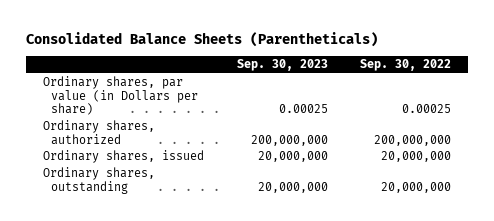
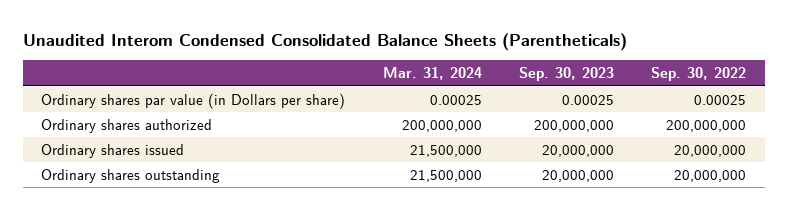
[26,32,379,48] Consolidated Balance Sheets (Parentheticals) -> [22,32,627,51] Unaudited Interom Condensed Consolidated Balance Sheets (Parentheticals)
none -> [382,67,482,81] Mar. 31, 2024
[42,76,199,116] Ordinary shares, par value (in Dollars per share) -> [41,92,346,109] Ordinary shares par value (in Dollars per share)
[42,120,155,145] Ordinary shares, authorized -> [41,118,213,133] Ordinary shares authorized
[42,150,204,164] Ordinary shares, issued -> [41,143,185,158] Ordinary shares issued
[42,167,155,194] Ordinary shares, outstanding -> [41,168,221,183] Ordinary shares outstanding

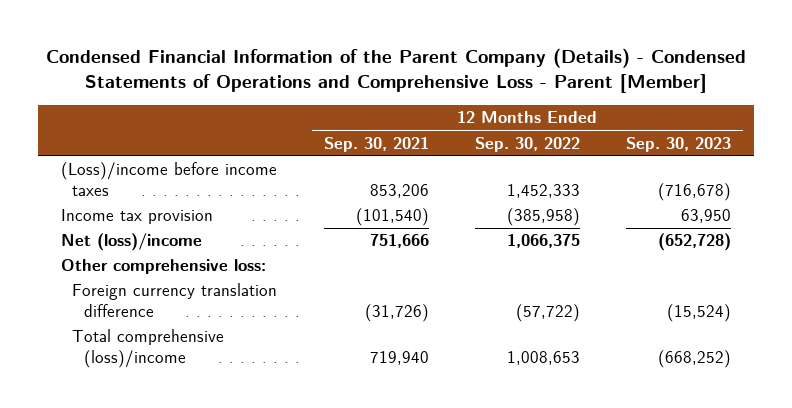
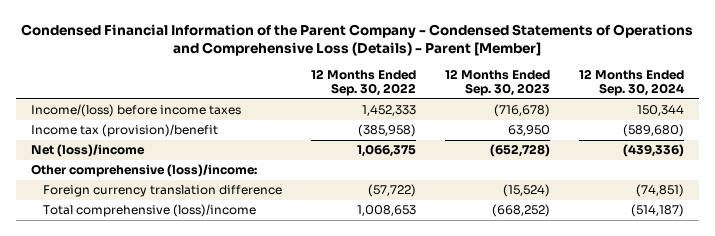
[45,47,746,94] Condensed Financial Information of the Parent Company (Details) - Condensed Statements of Operations and Comprehensive Loss - Parent [Member] -> [21,23,694,56] Condensed Financial Information of the Parent Company - Condensed Statements of Operations and Comprehensive Loss (Details) - Parent [Member]
[323,136,429,152] Sep. 30, 2021 -> none
none -> [579,68,685,96] 12 Months Ended Sep. 30, 2024
[60,162,277,196] (Loss)/income before income taxes -> [30,104,241,118] Income/(loss) before income taxes
[60,209,213,225] Income tax provision -> [30,124,218,138] Income tax (provision)/benefit
[60,259,266,275] Other comprehensive loss: -> [30,164,257,178] Other comprehensive (loss)/income:

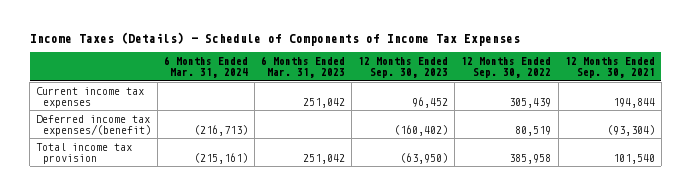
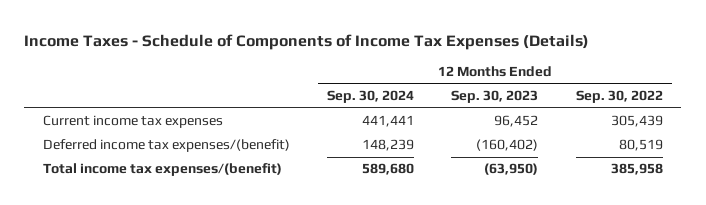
[29,32,520,47] Income Taxes (Details) - Schedule of Components of Income Tax Expenses -> [24,33,590,50] Income Taxes - Schedule of Components of Income Tax Expenses (Details)
[163,55,248,79] 6 Months Ended Mar. 31, 2024 -> none
[260,55,345,79] 6 Months Ended Mar. 31, 2023 -> none
[564,56,655,79] 12 Months Ended Sep. 30, 2021 -> none
none -> [327,90,415,104] Sep. 30, 2024
[36,142,133,164] Total income tax provision -> [43,163,283,177] Total income tax expenses/(benefit)

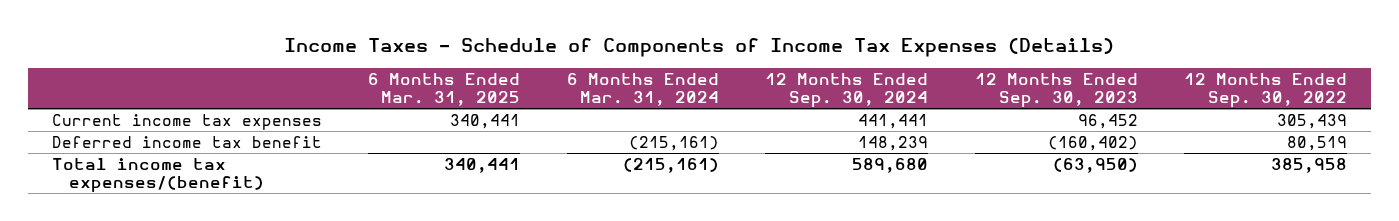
none -> [368,72,521,106] 6 Months Ended Mar. 31, 2025
none -> [566,72,719,106] 6 Months Ended Mar. 31, 2024
[43,139,291,153] Deferred income tax expenses/(benefit) -> [51,136,322,149] Deferred income tax benefit

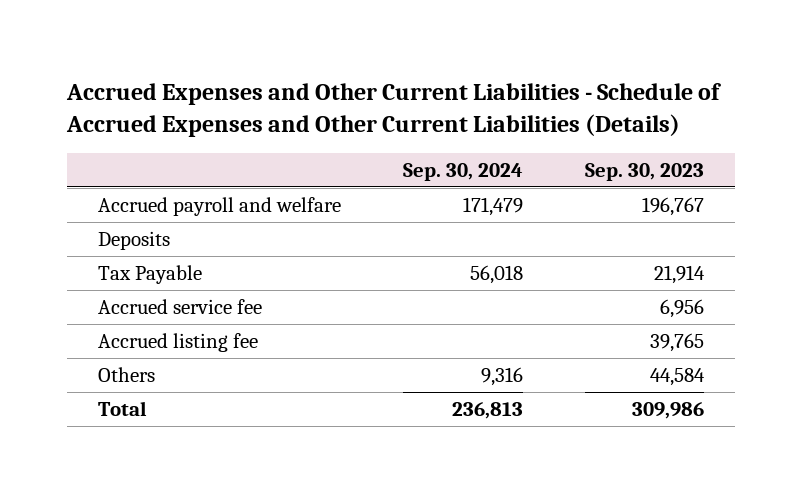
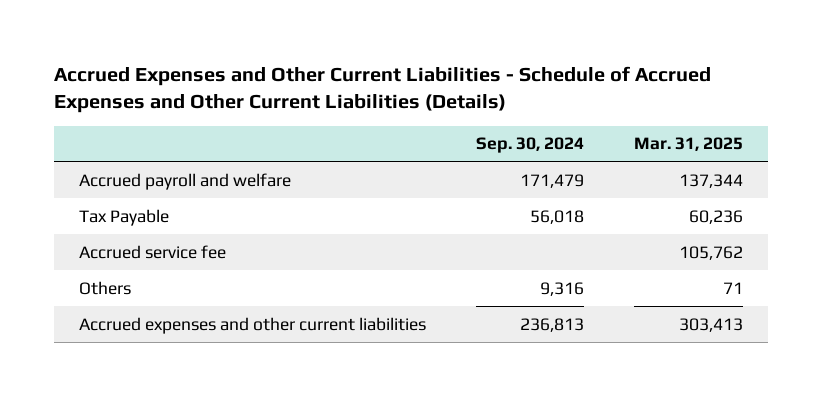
[585,162,705,181] Sep. 30, 2023 -> none
none -> [634,137,744,152] Mar. 31, 2025
[98,231,171,251] Deposits -> none
[98,333,259,353] Accrued listing fee -> none
[98,401,148,417] Total -> [79,316,427,334] Accrued expenses and other current liabilities

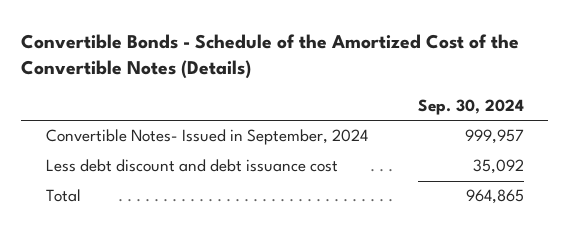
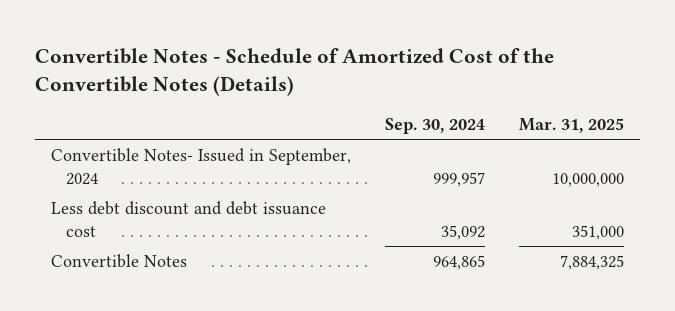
[21,33,520,79] Convertible Bonds - Schedule of the Amortized Cost of the Convertible Notes (Details) -> [34,47,554,96] Convertible Notes - Schedule of Amortized Cost of the Convertible Notes (Details)
none -> [518,117,624,133] Mar. 31, 2025
[46,189,82,203] Total -> [51,254,188,269] Convertible Notes

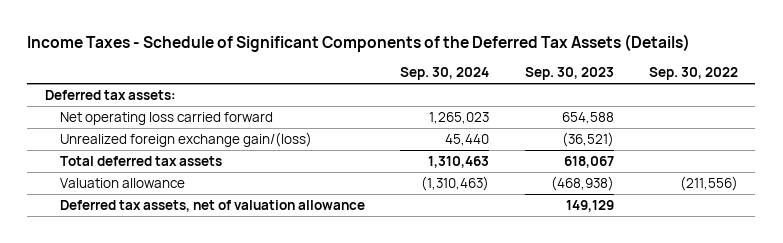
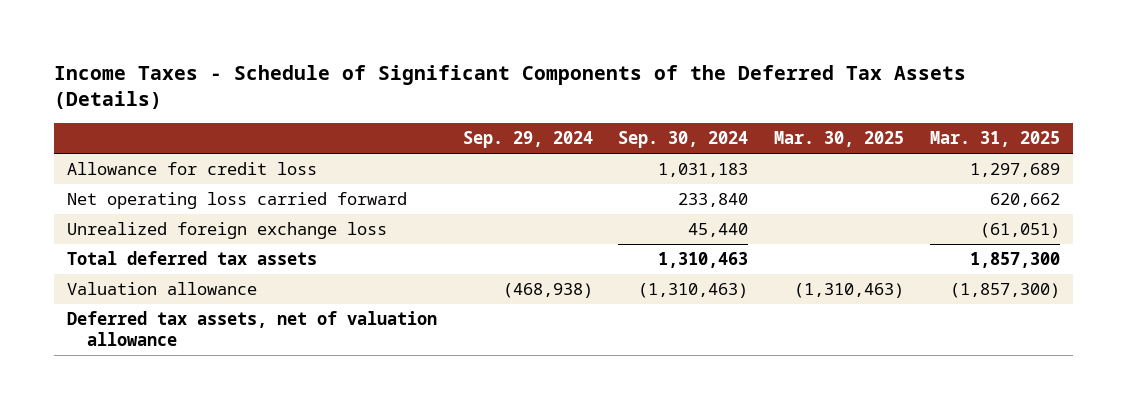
[524,67,614,81] Sep. 30, 2023 -> none
[648,67,738,81] Sep. 30, 2022 -> none
none -> [462,131,593,149] Sep. 29, 2024
none -> [774,131,905,148] Mar. 30, 2025
none -> [930,131,1061,148] Mar. 31, 2025
[44,89,176,100] Deferred tax assets: -> none
none -> [66,162,317,176] Allowance for credit loss
[429,111,490,124] 1,265,023 -> [678,193,749,208] 233,840
[60,131,313,147] Unrealized foreign exchange gain/(loss) -> [66,222,387,240] Unrealized foreign exchange loss

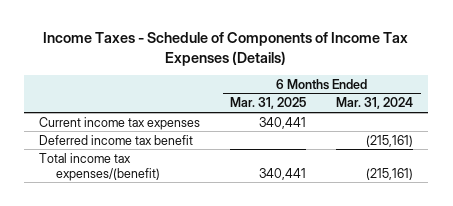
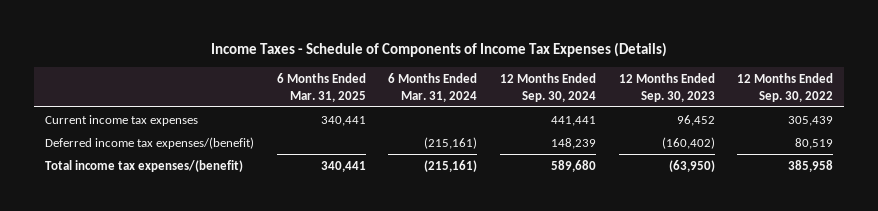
none -> [499,73,596,102] 12 Months Ended Sep. 30, 2024
none -> [618,73,715,102] 12 Months Ended Sep. 30, 2023
none -> [737,73,834,102] 12 Months Ended Sep. 30, 2022
[39,134,194,145] Deferred income tax benefit -> [45,136,255,149] Deferred income tax expenses/(benefit)

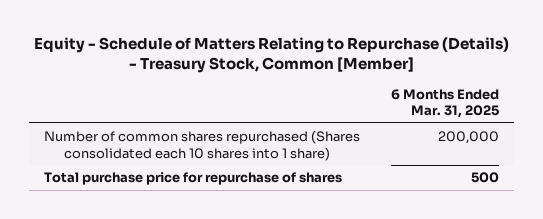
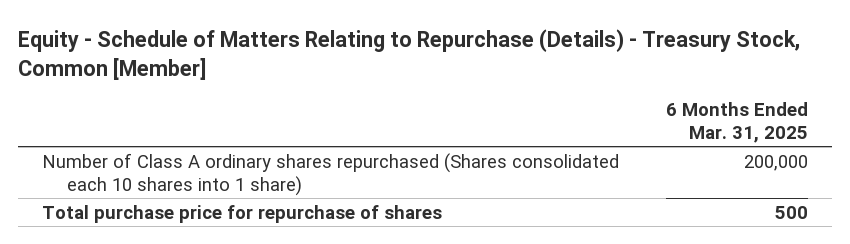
[44,129,361,161] Number of common shares repurchased (Shares consolidated each 10 shares into 1 share) -> [41,152,619,196] Number of Class A ordinary shares repurchased (Shares consolidated each 10 shares into 1 share)

